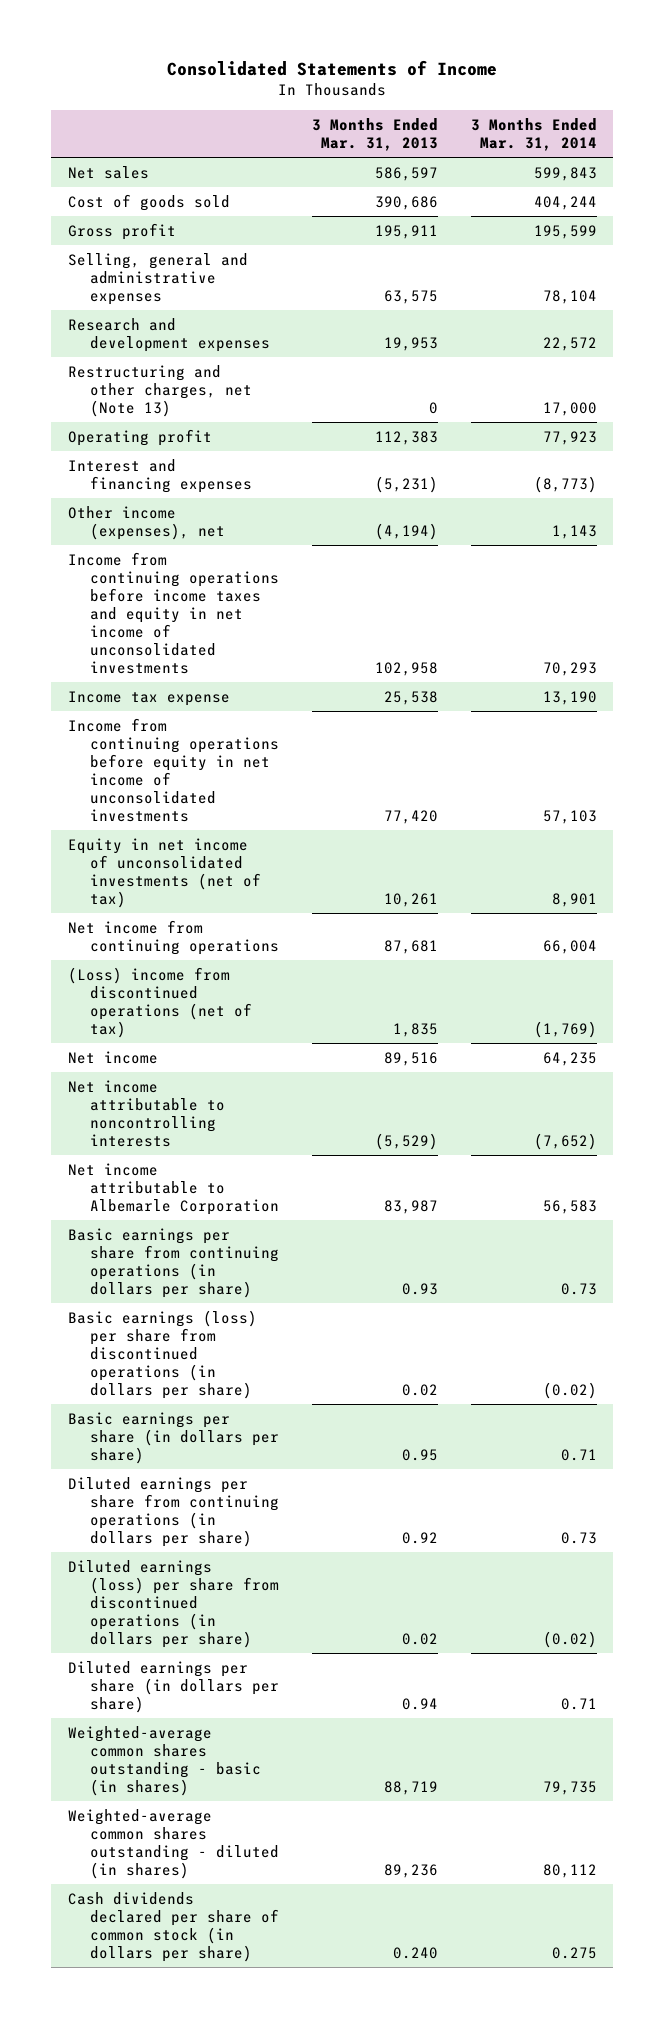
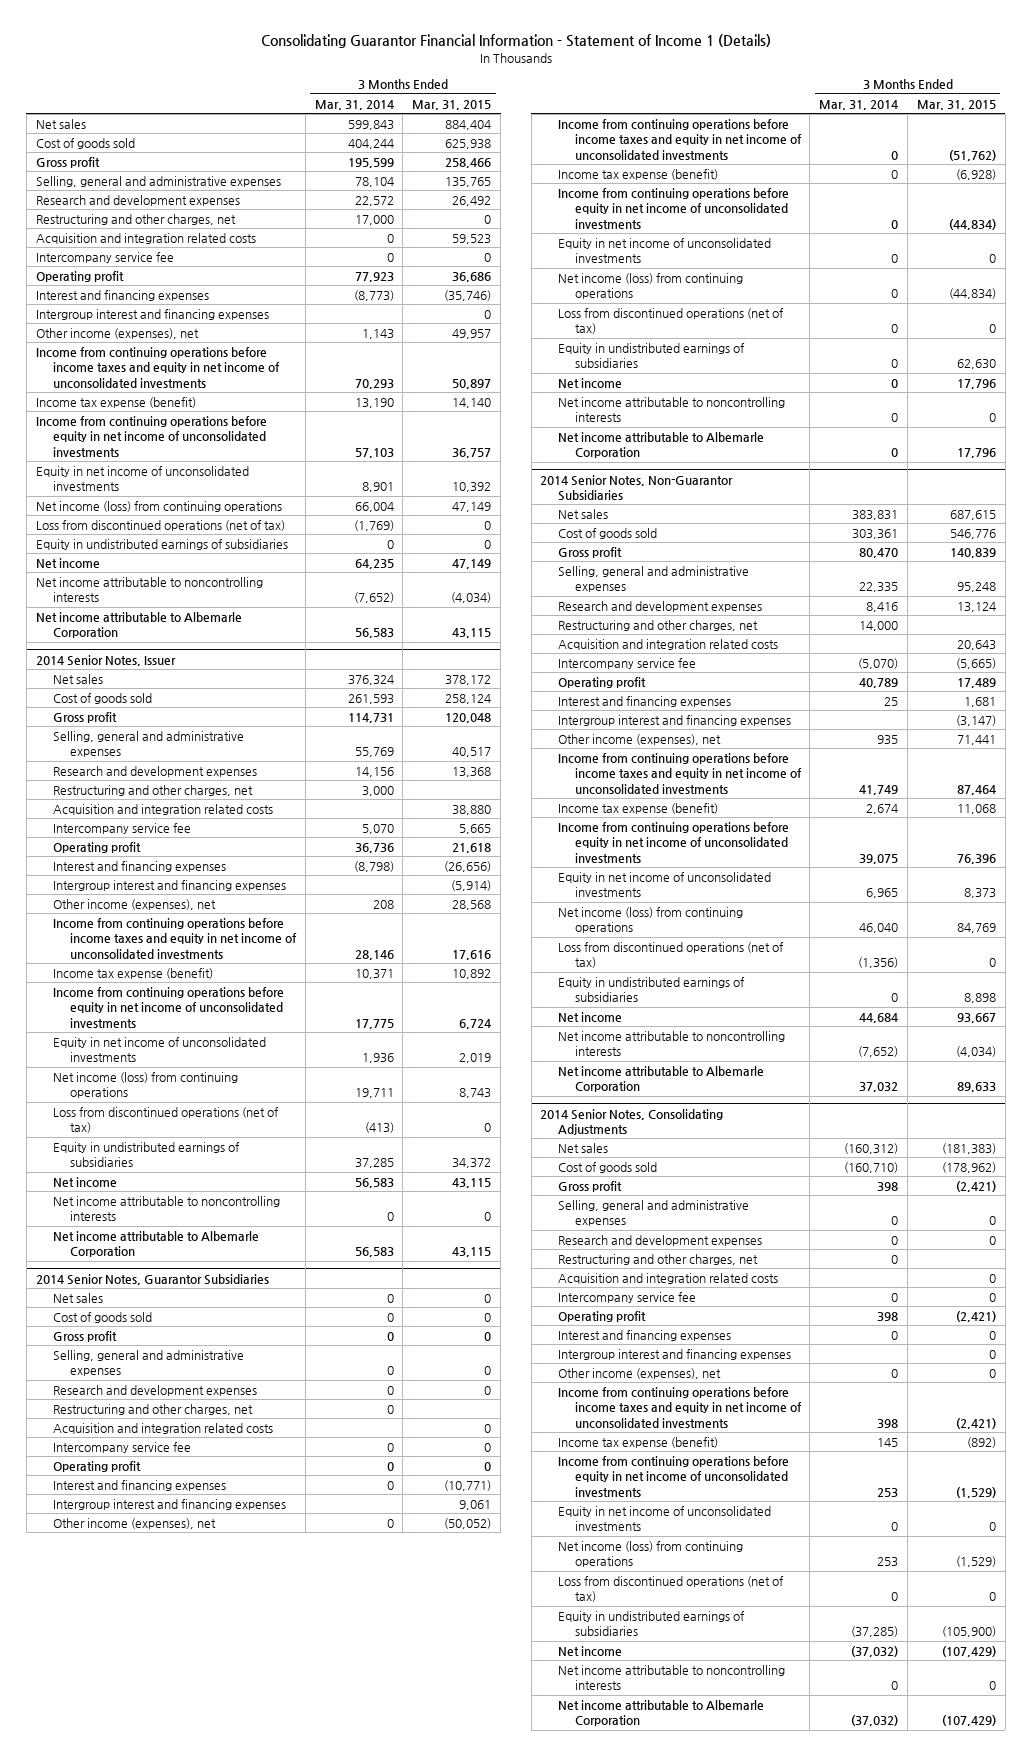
[167,59,498,76] Consolidated Statements of Income -> [260,34,771,49] Consolidating Guarantor Financial Information - Statement of Income 1 (Details)
[312,118,439,152] 3 Months Ended Mar. 31, 2013 -> none
none -> [412,99,492,110] Mar. 31, 2015
[67,364,253,417] Restructuring and other charges, net (Note 13) -> [35,214,236,226] Restructuring and other charges, net
none -> [35,233,256,245] Acquisition and integration related costs
none -> [35,252,174,264] Intercompany service fee
none -> [35,309,269,321] Intergroup interest and financing expenses
[67,690,230,706] Income tax expense -> [35,397,196,409] Income tax expense (benefit)
[67,837,262,909] Equity in net income of unconsolidated investments (net of tax) -> [35,466,249,492] Equity in net income of unconsolidated investments
[67,919,280,955] Net income from continuing operations -> [35,501,282,513] Net income (loss) from continuing operations
[67,966,253,1039] (Loss) income from discontinued operations (net of tax) -> [35,520,285,532] Loss from discontinued operations (net of tax)
none -> [35,539,288,551] Equity in undistributed earnings of subsidiaries
[67,1227,280,1299] Basic earnings per share from continuing operations (in dollars per share) -> none
[67,1309,257,1400] Basic earnings (loss) per share from discontinued operations (in dollars per share) -> none
[67,1411,280,1464] Basic earnings per share (in dollars per share) -> none
[67,1476,280,1548] Diluted earnings per share from continuing operations (in dollars per share) -> none
[67,1559,280,1649] Diluted earnings (loss) per share from discontinued operations (in dollars per share) -> none
[67,1660,280,1713] Diluted earnings per share (in dollars per share) -> none
[67,1725,262,1797] Weighted-average common shares outstanding - basic (in shares) -> none
[67,1808,280,1880] Weighted-average common shares outstanding - diluted (in shares) -> none
[67,1891,280,1963] Cash dividends declared per share of common stock (in dollars per share) -> none
none -> [35,654,176,666] 2014 Senior Notes, Issuer
none -> [52,674,103,685] Net sales
none -> [52,693,152,705] Cost of goods sold
none -> [52,712,117,724] Gross profit
none -> [52,731,244,758] Selling, general and administrative expenses
none -> [52,766,257,778] Research and development expenses
none -> [52,785,253,797] Restructuring and other charges, net
none -> [52,804,273,816] Acquisition and integration related costs
none -> [52,823,191,835] Intercompany service fee
none -> [52,842,141,854] Operating profit
none -> [52,861,226,873] Interest and financing expenses
none -> [52,880,286,892] Intergroup interest and financing expenses
none -> [52,899,216,911] Other income (expenses), net
none -> [52,918,298,959] Income from continuing operations before income taxes and equity in net income of unconsolidated investments
none -> [52,968,213,980] Income tax expense (benefit)
none -> [52,987,284,1028] Income from continuing operations before equity in net income of unconsolidated investments
none -> [52,1037,266,1063] Equity in net income of unconsolidated investments
none -> [52,1072,238,1099] Net income (loss) from continuing operations
none -> [52,1107,279,1134] Loss from discontinued operations (net of tax)
none -> [52,1142,240,1168] Equity in undistributed earnings of subsidiaries
none -> [52,1177,117,1188] Net income
none -> [52,1196,280,1222] Net income attributable to noncontrolling interests
none -> [52,1231,259,1258] Net income attributable to Albemarle Corporation
none -> [35,1273,269,1285] 2014 Senior Notes, Guarantor Subsidiaries
none -> [52,1293,103,1304] Net sales
none -> [52,1312,152,1324] Cost of goods sold
none -> [52,1331,117,1343] Gross profit
none -> [52,1350,244,1377] Selling, general and administrative expenses
none -> [52,1385,257,1397] Research and development expenses
none -> [52,1404,253,1416] Restructuring and other charges, net
none -> [52,1423,273,1435] Acquisition and integration related costs
none -> [52,1442,191,1454] Intercompany service fee
none -> [52,1461,141,1473] Operating profit
none -> [52,1480,226,1492] Interest and financing expenses
none -> [52,1499,286,1511] Intergroup interest and financing expenses
none -> [52,1518,216,1530] Other income (expenses), net
none -> [557,119,802,160] Income from continuing operations before income taxes and equity in net income of unconsolidated investments
none -> [557,169,718,181] Income tax expense (benefit)
none -> [557,188,789,229] Income from continuing operations before equity in net income of unconsolidated investments
none -> [557,238,771,264] Equity in net income of unconsolidated investments
none -> [557,273,743,300] Net income (loss) from continuing operations
none -> [557,308,784,335] Loss from discontinued operations (net of tax)
none -> [557,343,745,369] Equity in undistributed earnings of subsidiaries
none -> [557,378,622,389] Net income
none -> [557,397,785,423] Net income attributable to noncontrolling interests
none -> [557,432,764,459] Net income attributable to Albemarle Corporation
none -> [540,474,734,501] 2014 Senior Notes, Non-Guarantor Subsidiaries
none -> [557,509,608,520] Net sales
none -> [557,528,657,540] Cost of goods sold
none -> [557,547,622,559] Gross profit
none -> [557,566,749,593] Selling, general and administrative expenses
none -> [557,601,762,613] Research and development expenses
none -> [557,620,758,632] Restructuring and other charges, net
none -> [557,639,778,651] Acquisition and integration related costs
none -> [557,658,696,670] Intercompany service fee
none -> [557,677,646,689] Operating profit
none -> [557,696,731,708] Interest and financing expenses
none -> [557,715,791,727] Intergroup interest and financing expenses
none -> [557,734,721,746] Other income (expenses), net
none -> [557,753,802,794] Income from continuing operations before income taxes and equity in net income of unconsolidated investments
none -> [557,803,718,815] Income tax expense (benefit)
none -> [557,822,789,863] Income from continuing operations before equity in net income of unconsolidated investments
none -> [557,872,771,898] Equity in net income of unconsolidated investments
none -> [557,907,743,934] Net income (loss) from continuing operations
none -> [557,942,784,969] Loss from discontinued operations (net of tax)
none -> [557,977,745,1003] Equity in undistributed earnings of subsidiaries
none -> [557,1012,622,1023] Net income
none -> [557,1031,785,1057] Net income attributable to noncontrolling interests
none -> [557,1066,764,1093] Net income attributable to Albemarle Corporation
none -> [540,1108,724,1135] 2014 Senior Notes, Consolidating Adjustments
none -> [557,1143,608,1154] Net sales
none -> [557,1162,657,1174] Cost of goods sold
none -> [557,1181,622,1193] Gross profit
none -> [557,1200,749,1227] Selling, general and administrative expenses
none -> [557,1235,762,1247] Research and development expenses
none -> [557,1254,758,1266] Restructuring and other charges, net
none -> [557,1273,778,1285] Acquisition and integration related costs
none -> [557,1292,696,1304] Intercompany service fee
none -> [557,1311,646,1323] Operating profit
none -> [557,1330,731,1342] Interest and financing expenses
none -> [557,1349,791,1361] Intergroup interest and financing expenses
none -> [557,1368,721,1380] Other income (expenses), net
none -> [557,1387,802,1428] Income from continuing operations before income taxes and equity in net income of unconsolidated investments
none -> [557,1437,718,1449] Income tax expense (benefit)
none -> [557,1456,789,1497] Income from continuing operations before equity in net income of unconsolidated investments
none -> [557,1506,771,1532] Equity in net income of unconsolidated investments
none -> [557,1541,743,1568] Net income (loss) from continuing operations
none -> [557,1576,784,1603] Loss from discontinued operations (net of tax)
none -> [557,1611,745,1637] Equity in undistributed earnings of subsidiaries
none -> [557,1646,622,1657] Net income
none -> [557,1665,785,1691] Net income attributable to noncontrolling interests
none -> [557,1700,764,1727] Net income attributable to Albemarle Corporation

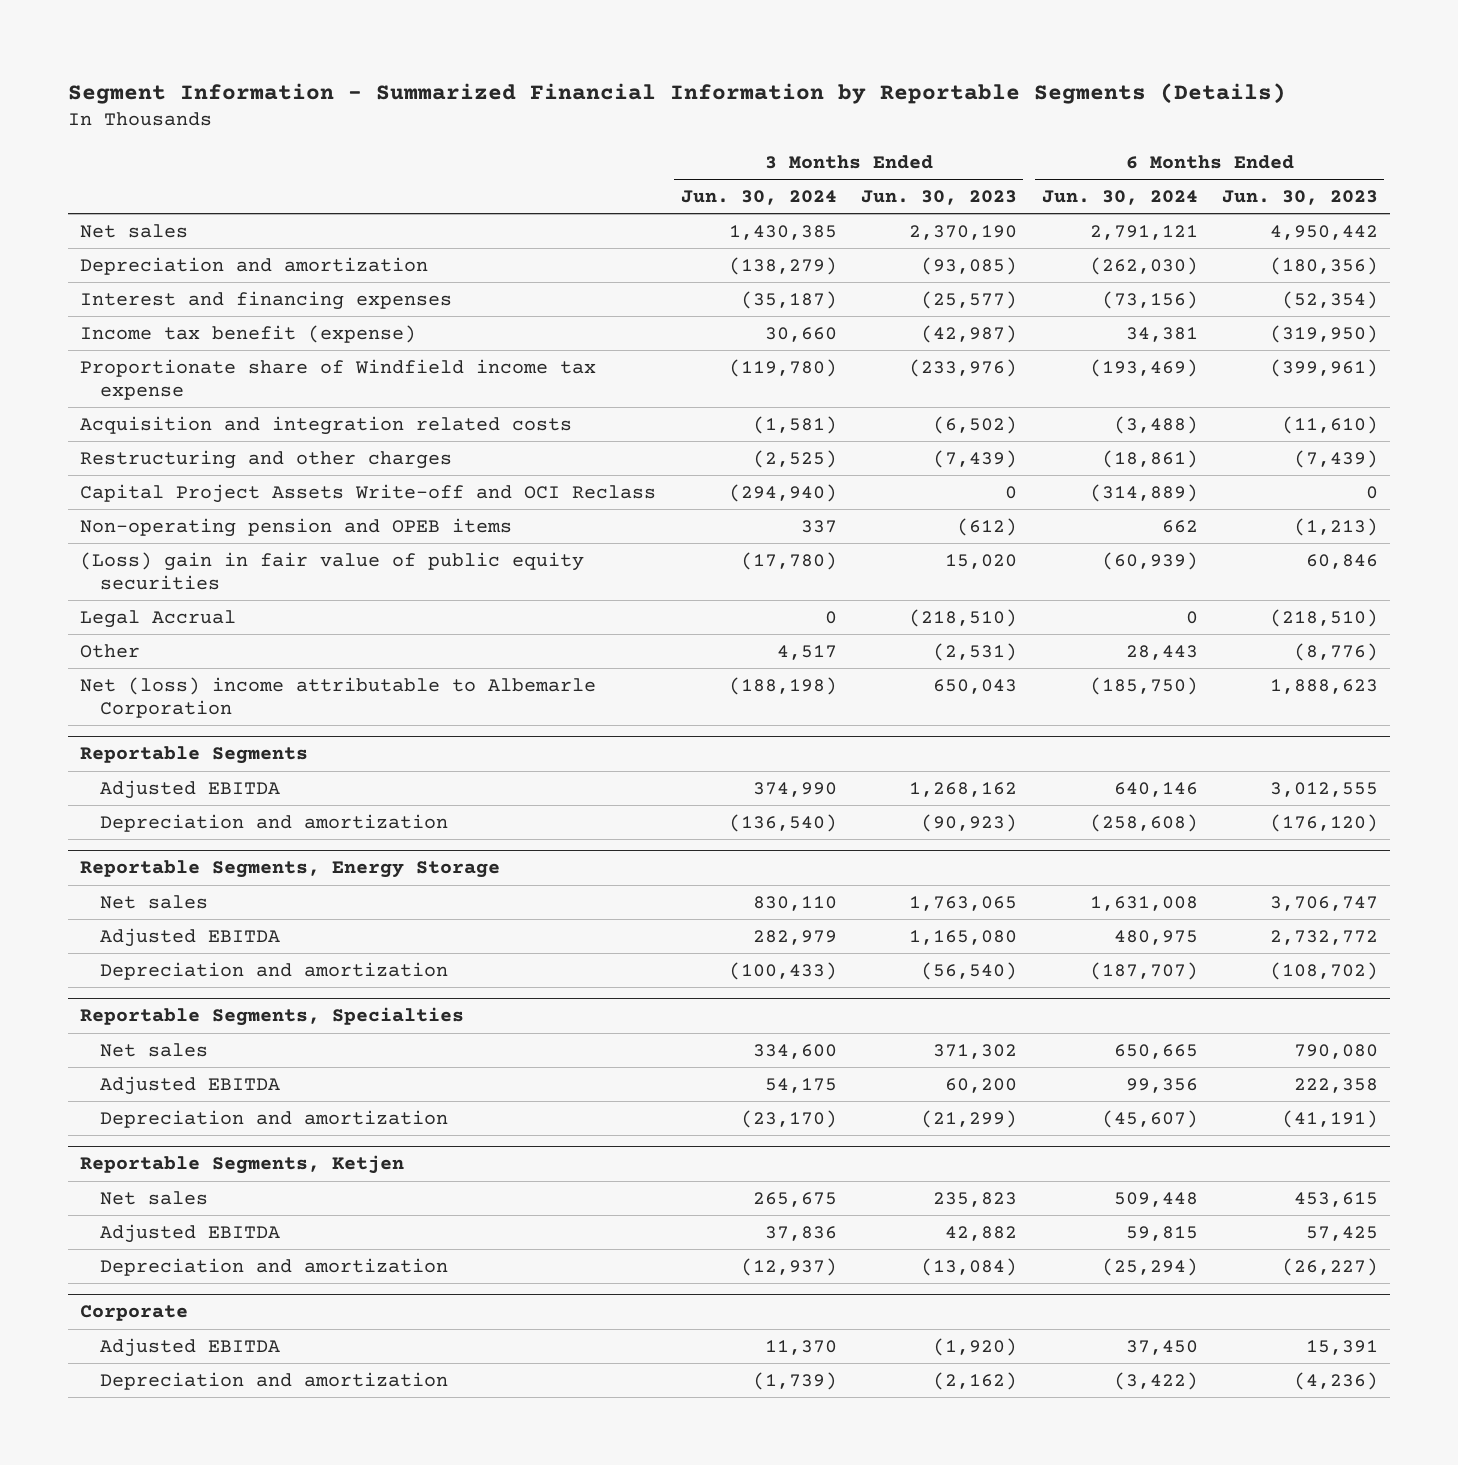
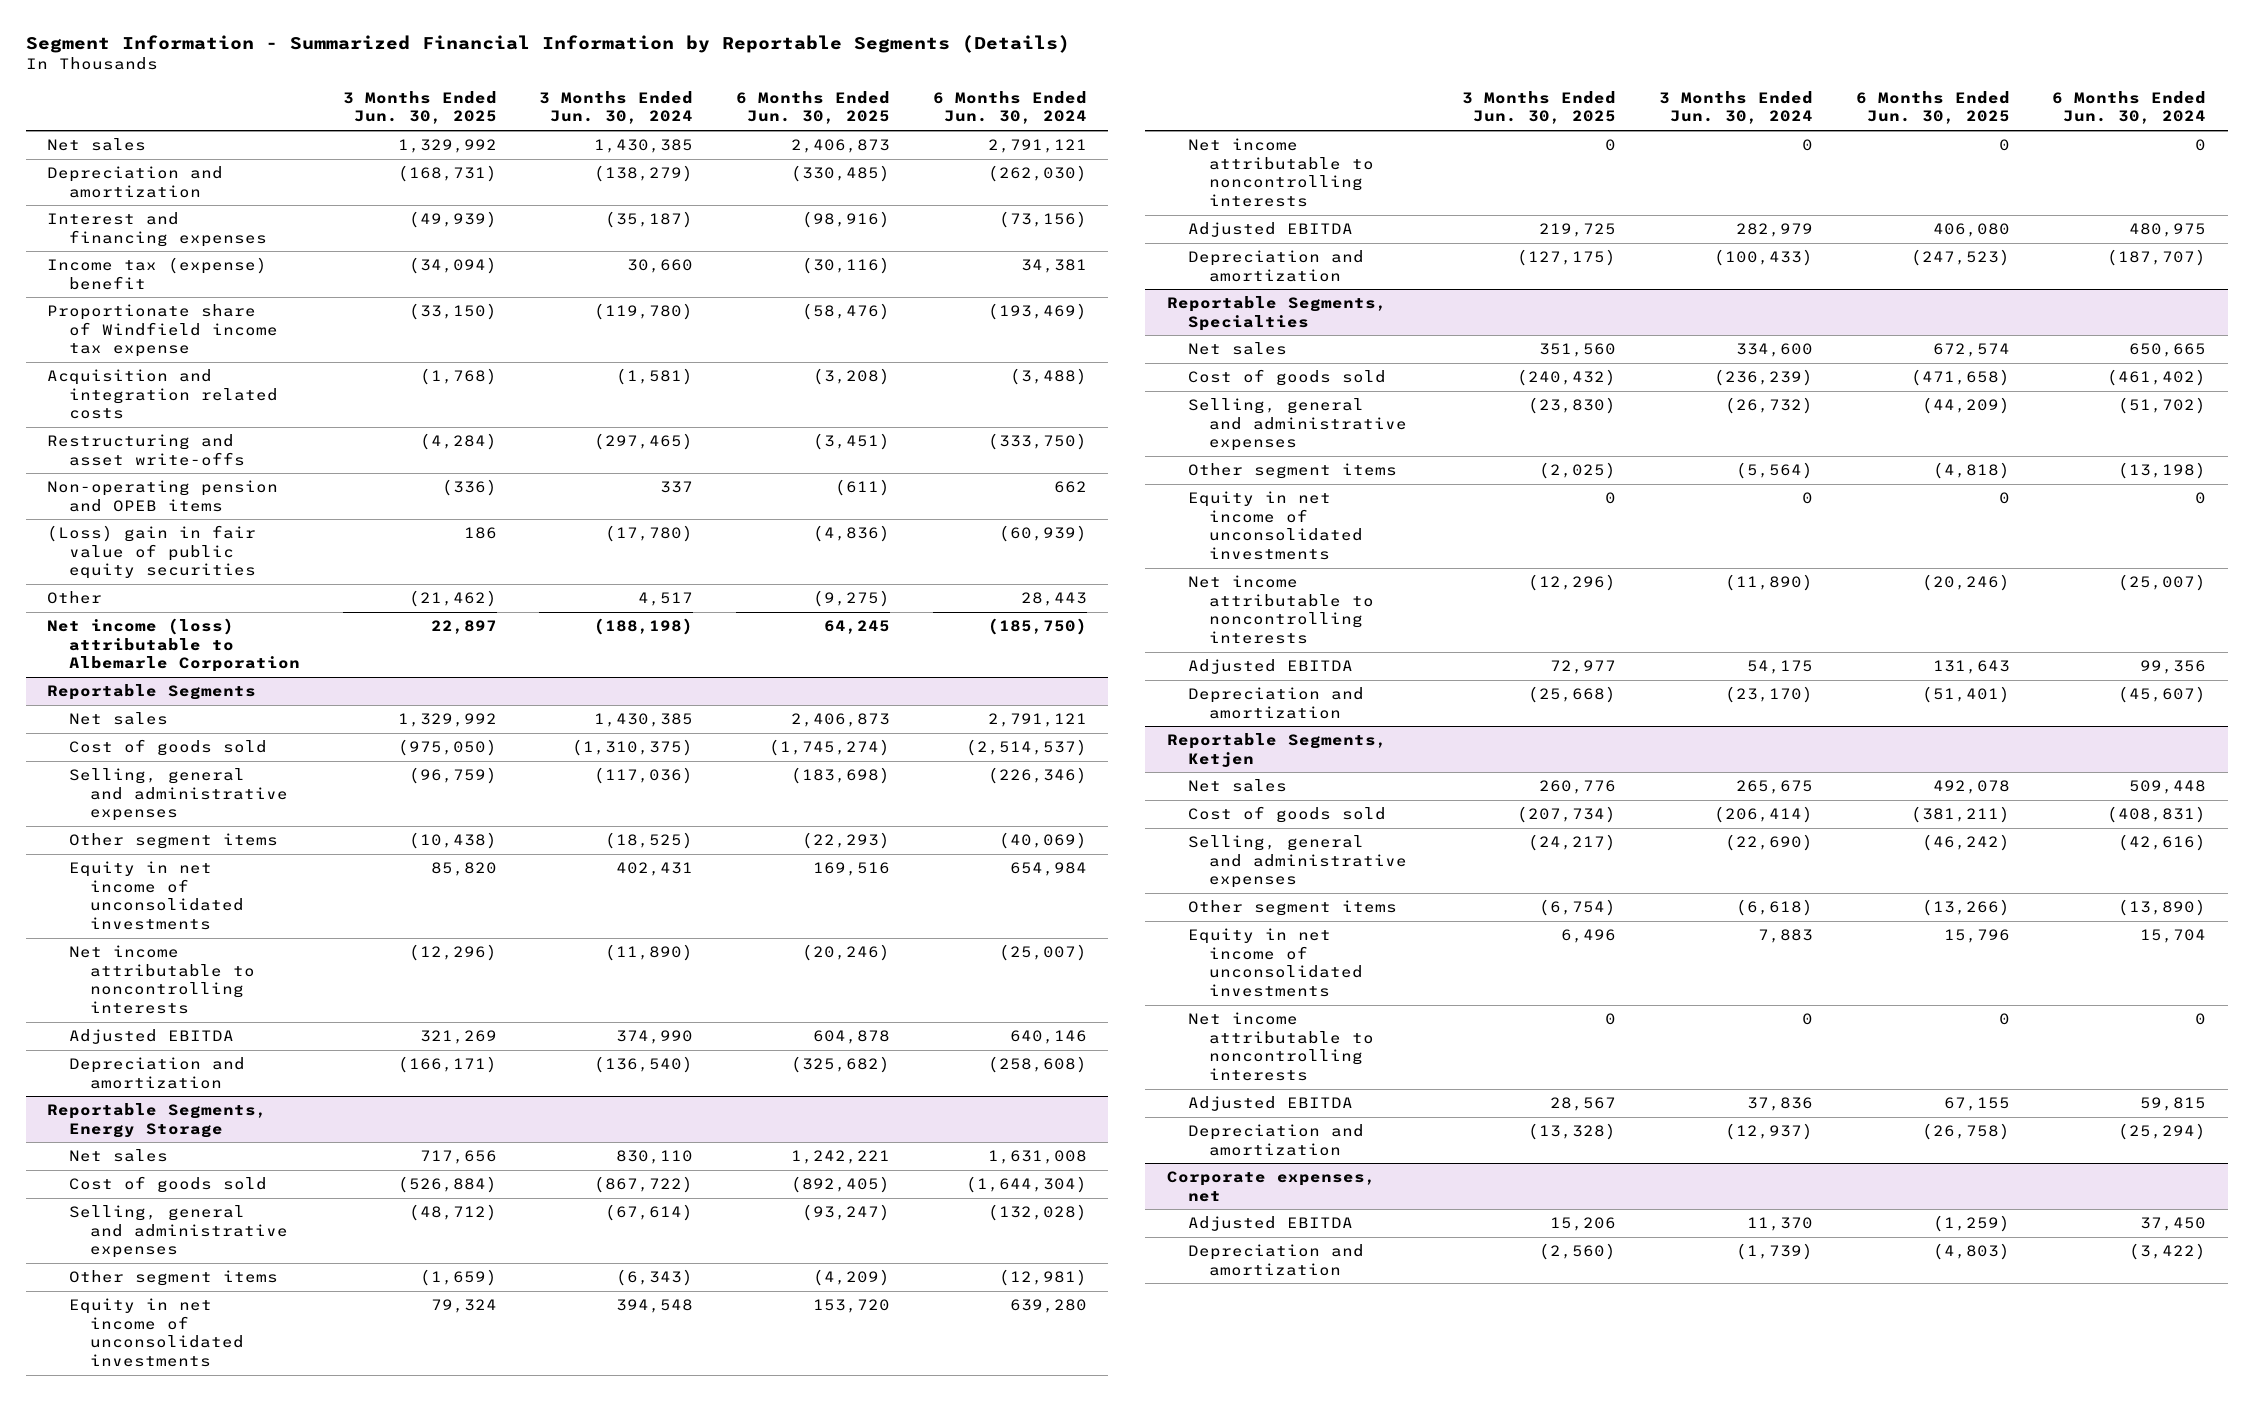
[861,190,1018,206] Jun. 30, 2023 -> none
[1222,190,1379,206] Jun. 30, 2023 -> none
none -> [342,90,497,125] 3 Months Ended Jun. 30, 2025
none -> [736,90,891,125] 6 Months Ended Jun. 30, 2025
[79,324,416,343] Income tax benefit (expense) -> [47,256,268,290] Income tax (expense) benefit
[79,483,656,503] Capital Project Assets Write-off and OCI Reclass -> none
[79,449,452,469] Restructuring and other charges -> [47,433,245,466] Restructuring and asset write-offs
[752,449,837,468] (2,525) -> [594,432,694,450] (297,465)
[1101,449,1198,468] (18,861) -> [988,432,1088,450] (333,750)
[79,609,236,628] Legal Accrual -> none
[79,676,596,718] Net (loss) income attributable to Albemarle Corporation -> [47,617,300,673] Net income (loss) attributable to Albemarle Corporation
none -> [68,711,168,725] Net sales
none -> [68,738,267,756] Cost of goods sold
none -> [68,767,289,822] Selling, general and administrative expenses
none -> [68,832,278,849] Other segment items
none -> [68,860,245,931] Equity in net income of unconsolidated investments
none -> [68,944,256,1015] Net income attributable to noncontrolling interests
none -> [68,1175,267,1193] Cost of goods sold
none -> [68,1204,289,1259] Selling, general and administrative expenses
none -> [68,1269,278,1286] Other segment items
none -> [68,1297,245,1368] Equity in net income of unconsolidated investments
none -> [1188,137,1375,208] Net income attributable to noncontrolling interests
none -> [1188,368,1387,386] Cost of goods sold
none -> [1188,397,1408,452] Selling, general and administrative expenses
none -> [1188,462,1398,479] Other segment items
none -> [1188,490,1364,561] Equity in net income of unconsolidated investments
none -> [1188,574,1375,645] Net income attributable to noncontrolling interests
none -> [1188,805,1387,823] Cost of goods sold
none -> [1188,834,1408,889] Selling, general and administrative expenses
none -> [1188,899,1398,916] Other segment items
none -> [1188,927,1364,998] Equity in net income of unconsolidated investments
none -> [1188,1011,1375,1082] Net income attributable to noncontrolling interests
[79,1305,188,1322] Corporate -> [1166,1170,1376,1202] Corporate expenses, net

